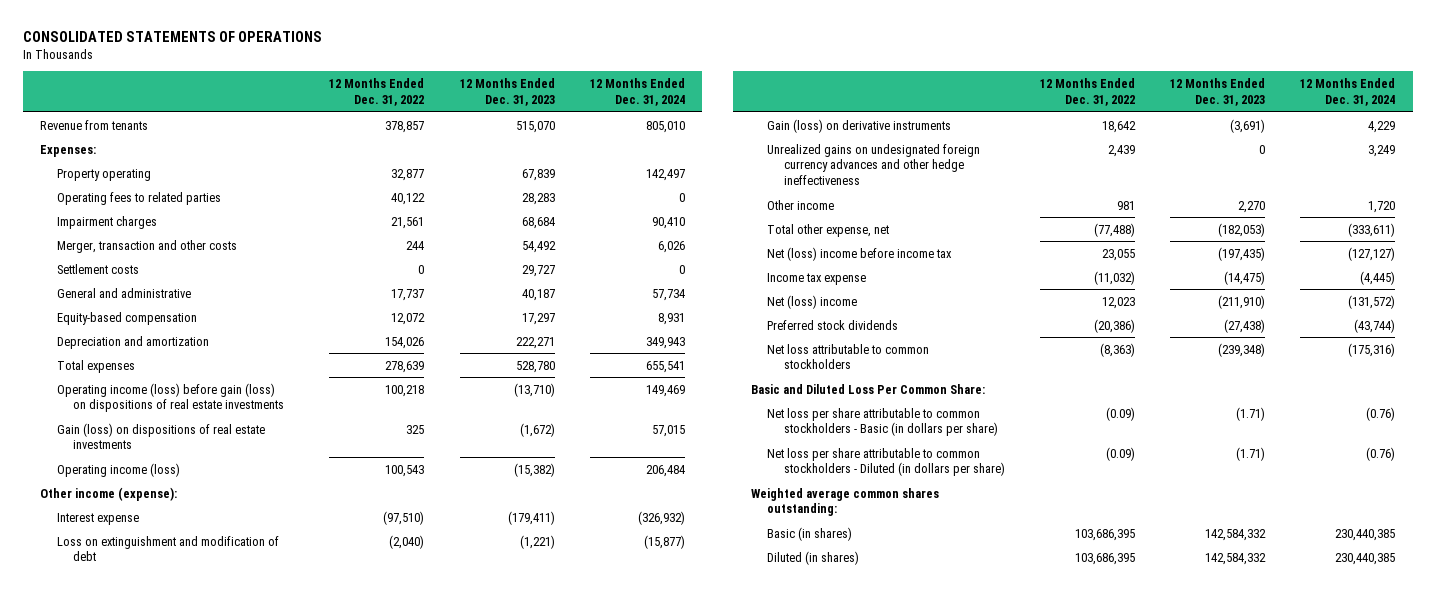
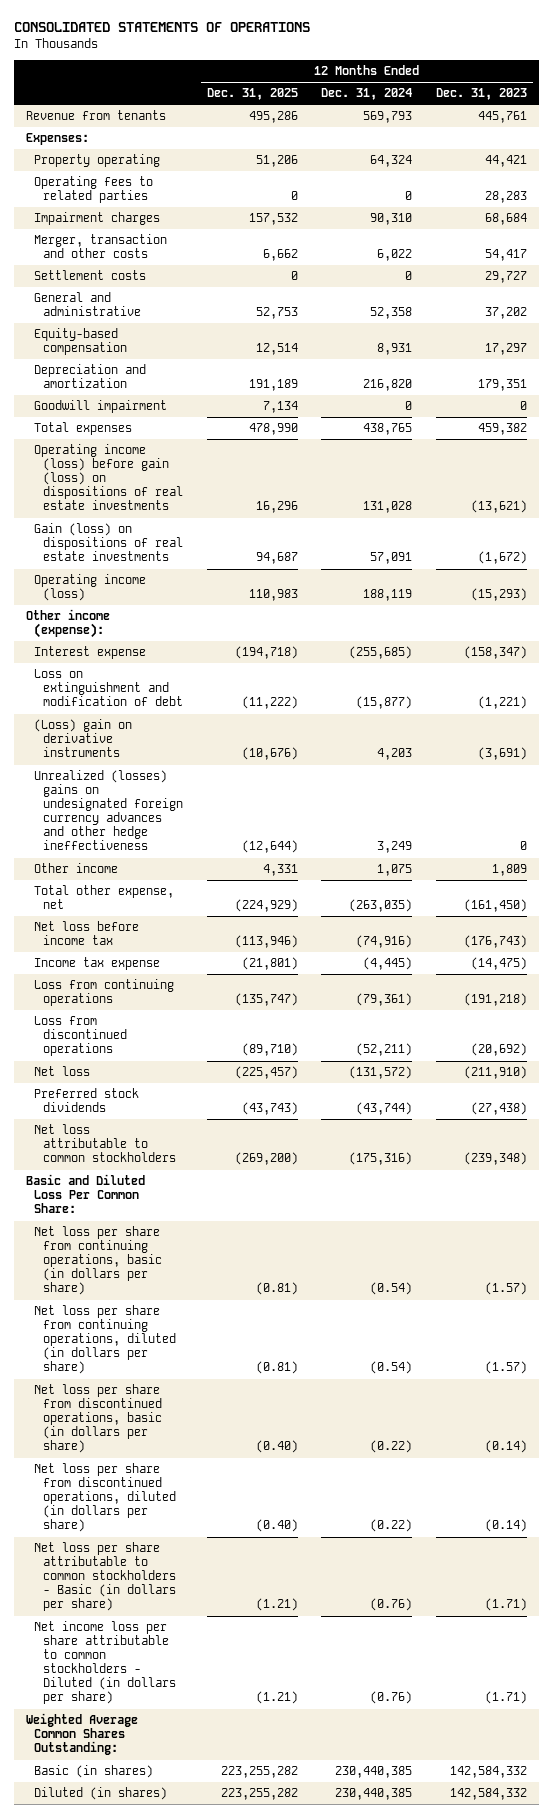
[329,78,425,106] 12 Months Ended Dec. 31, 2022 -> none
none -> [206,88,298,101] Dec. 31, 2025
[515,120,555,133] 515,070 -> [477,111,527,124] 445,761
[645,120,685,133] 805,010 -> [363,111,413,124] 569,793
[521,168,555,181] 67,839 -> [484,155,527,168] 44,421
[645,168,685,181] 142,497 -> [370,155,413,168] 64,324
[651,216,685,229] 90,410 -> [370,213,413,226] 90,310
[521,240,556,253] 54,492 -> [484,249,527,262] 54,417
[657,240,685,253] 6,026 -> [377,249,413,262] 6,022
[521,288,555,301] 40,187 -> [484,307,527,320] 37,202
[651,288,685,301] 57,734 -> [370,307,413,320] 52,358
[515,336,555,349] 222,271 -> [477,379,527,392] 179,351
[645,336,685,349] 349,943 -> [363,379,413,392] 216,820
none -> [34,400,168,414] Goodwill impairment
[515,360,555,373] 528,780 -> [477,423,527,436] 459,382
[645,360,685,373] 655,541 -> [363,423,413,436] 438,765
[513,382,555,397] (13,710) -> [470,500,527,514] (13,621)
[645,384,685,397] 149,469 -> [363,501,413,514] 131,028
[651,424,685,437] 57,015 -> [370,552,413,565] 57,091
[513,462,555,477] (15,382) -> [470,588,527,602] (15,293)
[645,464,685,477] 206,484 -> [363,589,413,602] 188,119
[507,510,555,525] (179,411) -> [463,646,527,660] (158,347)
[637,510,685,525] (326,932) -> [349,646,413,660] (255,685)
[767,118,952,133] Gain (loss) on derivative instruments -> [34,719,133,758] (Loss) gain on derivative instruments
[1368,120,1396,133] 4,229 -> [377,748,413,761] 4,203
[767,143,981,186] Unrealized gains on undesignated foreign currency advances and other hedge ineffectiveness -> [34,770,183,851] Unrealized (losses) gains on undesignated foreign currency advances and other hedge ineffectiveness
[1238,200,1266,213] 2,270 -> [491,864,527,877] 1,809
[1368,200,1396,213] 1,720 -> [377,864,413,877] 1,075
[1218,222,1266,237] (182,053) -> [463,899,527,913] (161,450)
[1348,222,1396,237] (333,611) -> [349,899,413,913] (263,035)
[767,246,953,261] Net (loss) income before income tax -> [34,921,140,946] Net loss before income tax
[1218,246,1266,261] (197,435) -> [463,935,527,949] (176,743)
[1348,246,1396,261] (127,127) -> [356,935,413,949] (74,916)
none -> [34,979,175,1007] Loss from continuing operations
none -> [34,1016,127,1057] Loss from discontinued operations
[767,294,858,309] Net (loss) income -> [34,1066,91,1077] Net loss
none -> [34,1226,162,1296] Net loss per share from continuing operations, basic (in dollars per share)
none -> [34,1305,176,1375] Net loss per share from continuing operations, diluted (in dollars per share)
none -> [34,1384,162,1454] Net loss per share from discontinued operations, basic (in dollars per share)
none -> [34,1463,176,1533] Net loss per share from discontinued operations, diluted (in dollars per share)
[767,447,1006,477] Net loss per share attributable to common stockholders - Diluted (in dollars per share) -> [34,1621,176,1705] Net income loss per share attributable to common stockholders - Diluted (in dollars per share)
[750,487,939,517] Weighted average common shares outstanding: -> [25,1713,138,1756] Weighted Average Common Shares Outstanding:

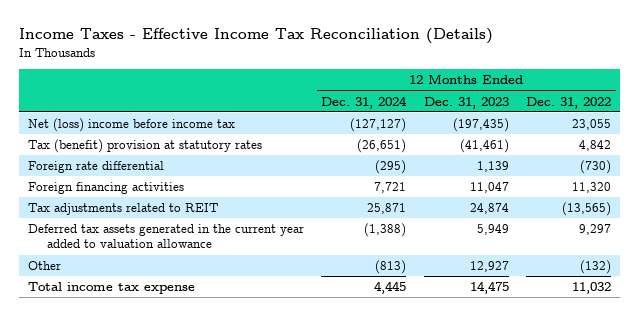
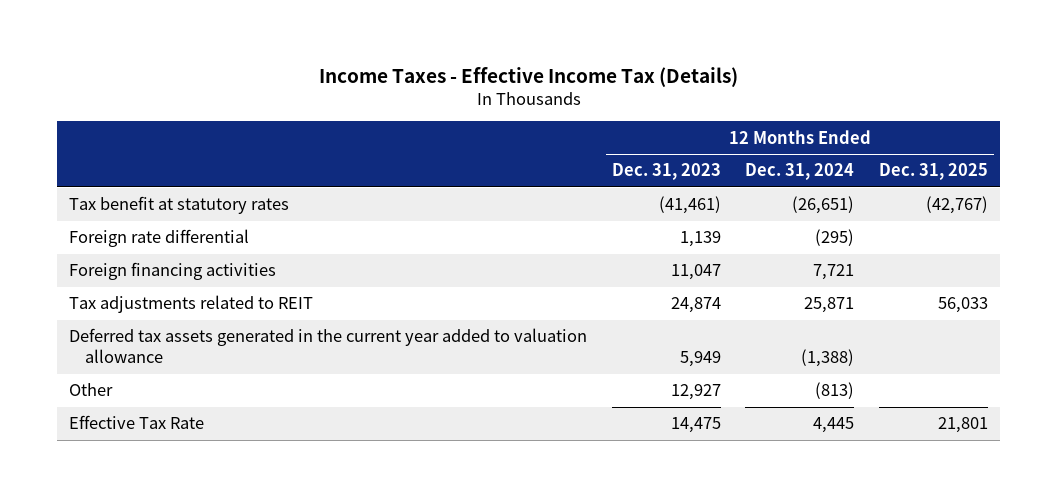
[19,28,494,45] Income Taxes - Effective Income Tax Reconciliation (Details) -> [318,66,738,87] Income Taxes - Effective Income Tax (Details)
[526,96,612,109] Dec. 31, 2022 -> none
none -> [879,163,989,181] Dec. 31, 2025
[27,117,235,132] Net (loss) income before income tax -> none
[27,138,262,153] Tax (benefit) provision at statutory rates -> [69,196,290,215] Tax benefit at statutory rates
[27,281,195,294] Total income tax expense -> [69,415,205,430] Effective Tax Rate

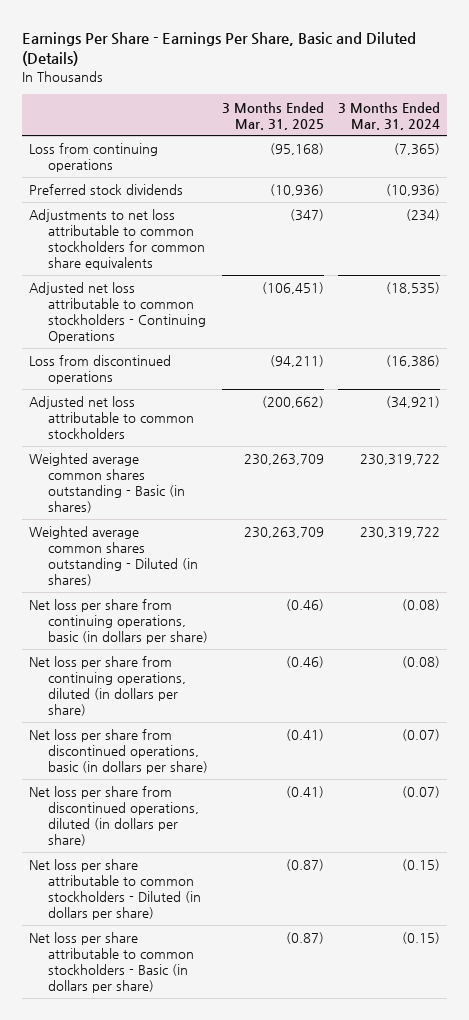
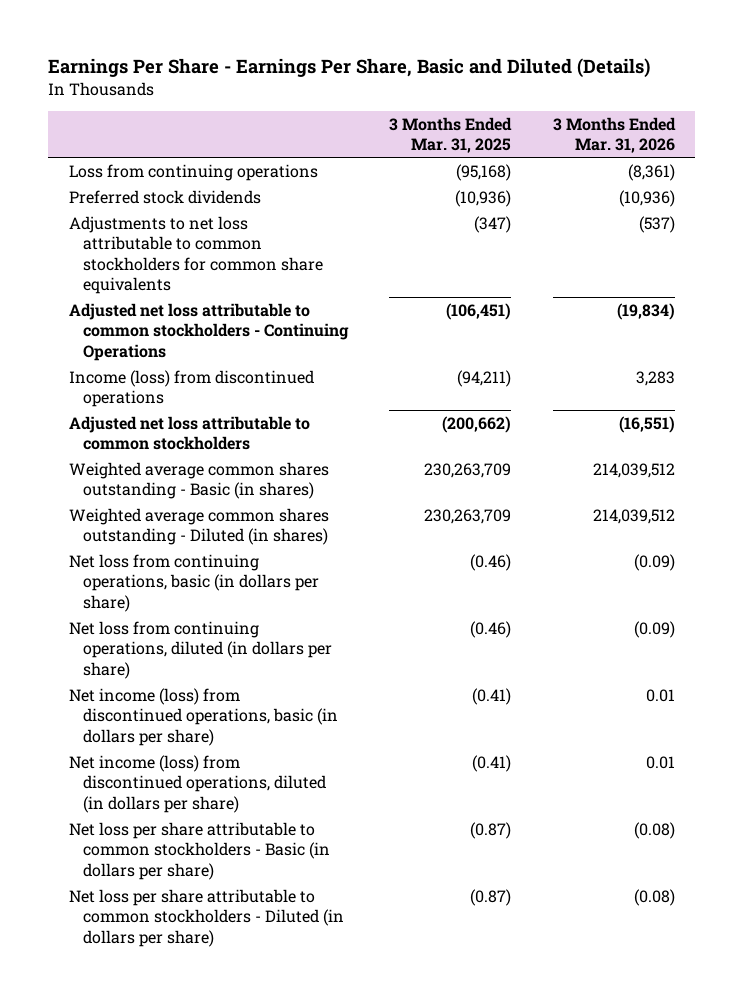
[337,101,440,130] 3 Months Ended Mar. 31, 2024 -> none
none -> [552,116,676,154] 3 Months Ended Mar. 31, 2026
[29,355,172,385] Loss from discontinued operations -> [68,369,314,408] Income (loss) from discontinued operations
[29,599,209,645] Net loss per share from continuing operations, basic (in dollars per share) -> [68,553,319,612] Net loss from continuing operations, basic (in dollars per share)
[29,656,187,717] Net loss per share from continuing operations, diluted (in dollars per share) -> [68,620,332,679] Net loss from continuing operations, diluted (in dollars per share)
[29,729,209,775] Net loss per share from discontinued operations, basic (in dollars per share) -> [68,687,338,746] Net income (loss) from discontinued operations, basic (in dollars per share)
[29,786,200,847] Net loss per share from discontinued operations, diluted (in dollars per share) -> [68,754,326,813] Net income (loss) from discontinued operations, diluted (in dollars per share)
[29,859,202,921] Net loss per share attributable to common stockholders - Diluted (in dollars per share) -> [68,888,344,947] Net loss per share attributable to common stockholders - Diluted (in dollars per share)

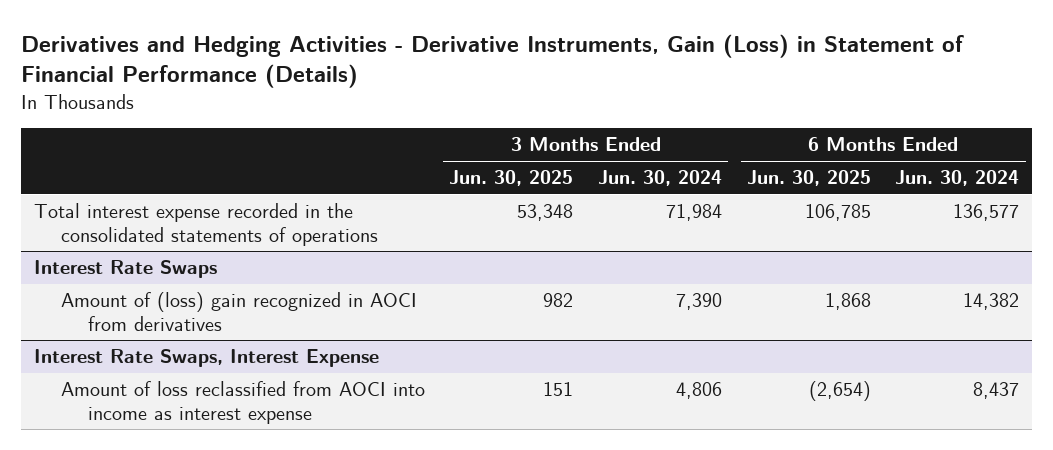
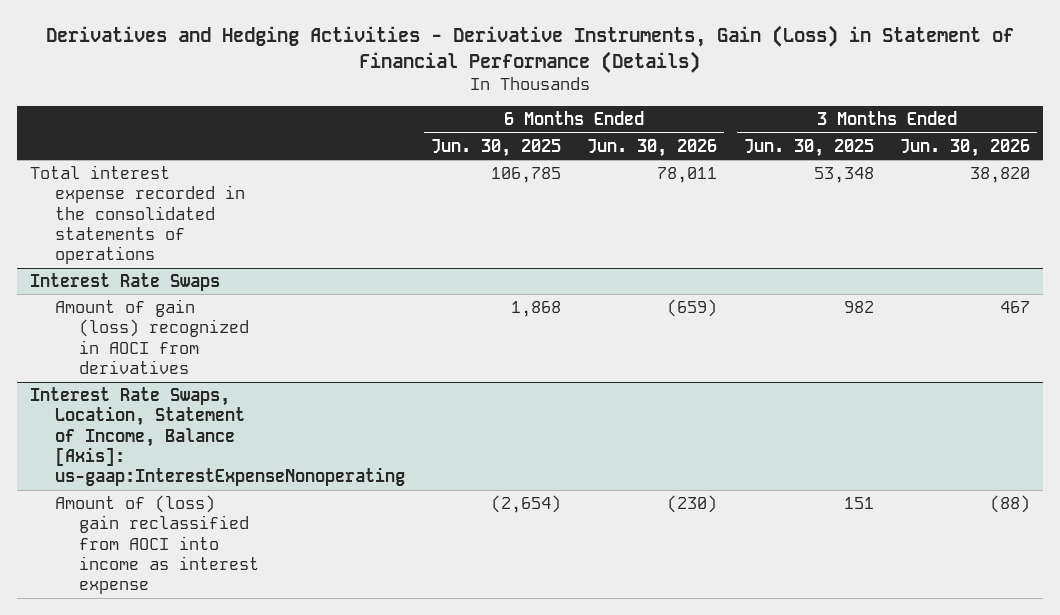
[598,170,723,187] Jun. 30, 2024 -> none
[895,170,1020,187] Jun. 30, 2024 -> none
none -> [587,138,718,157] Jun. 30, 2026
none -> [900,138,1031,157] Jun. 30, 2026
[33,349,379,368] Interest Rate Swaps, Interest Expense -> none
[60,292,417,331] Amount of (loss) gain recognized in AOCI from derivatives -> [54,298,250,375] Amount of gain (loss) recognized in AOCI from derivatives
none -> [30,386,405,487] Interest Rate Swaps, Location, Statement of Income, Balance [Axis]: us-gaap:InterestExpenseNonoperating
[60,381,425,424] Amount of loss reclassified from AOCI into income as interest expense -> [54,494,260,595] Amount of (loss) gain reclassified from AOCI into income as interest expense

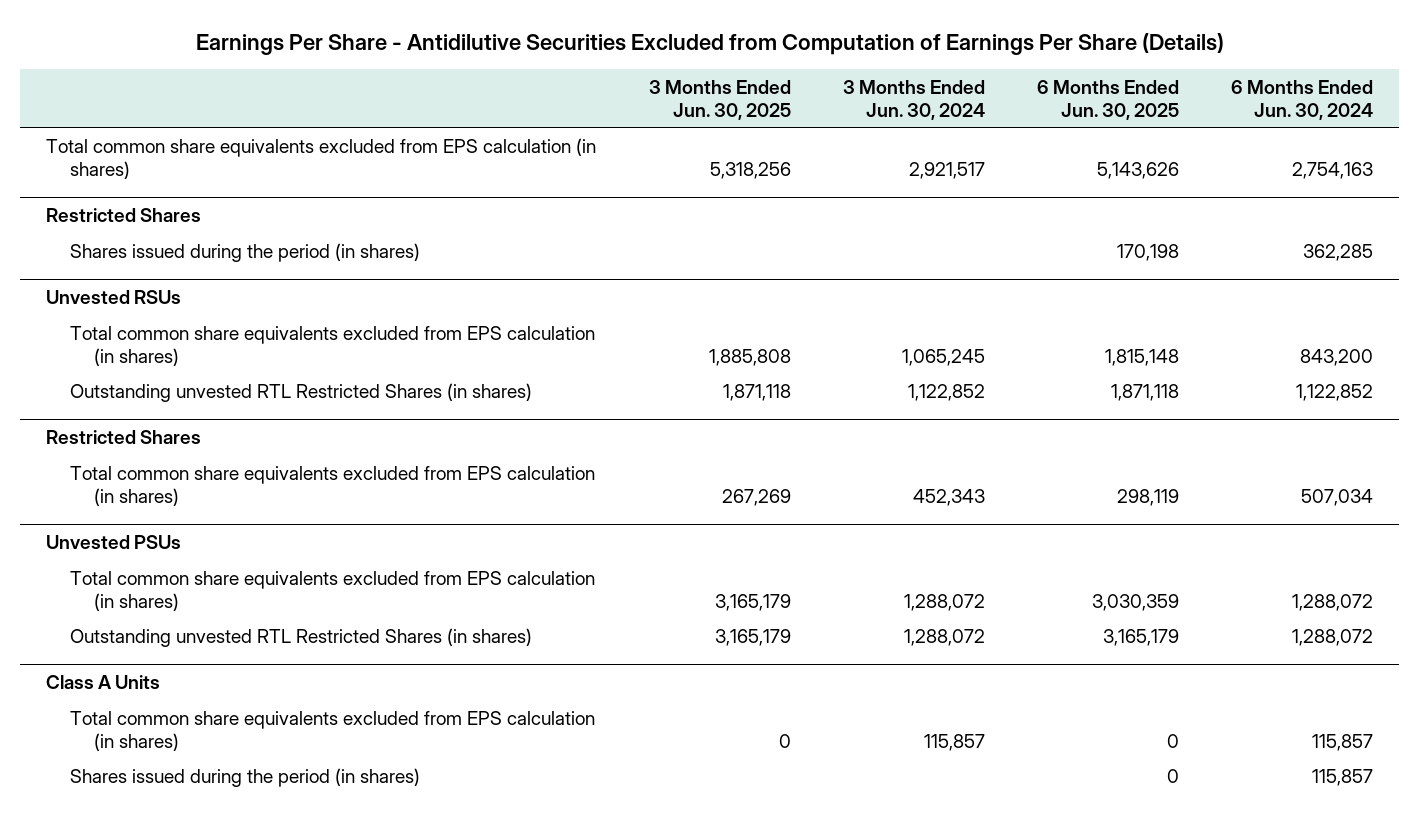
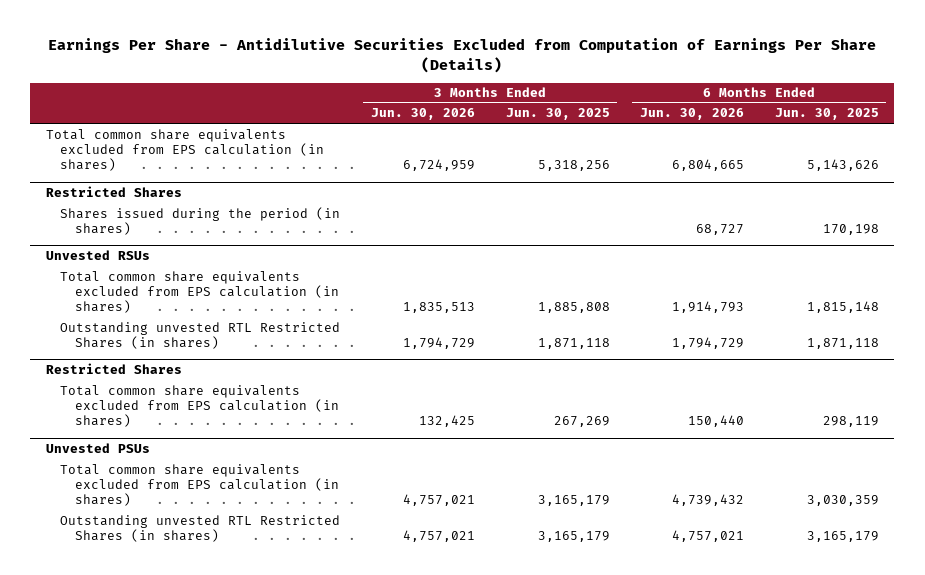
[842,79,985,120] 3 Months Ended Jun. 30, 2024 -> none
[1230,79,1373,120] 6 Months Ended Jun. 30, 2024 -> none
none -> [370,108,475,121] Jun. 30, 2026
none -> [640,108,745,121] Jun. 30, 2026
[46,675,161,690] Class A Units -> none
[69,710,595,751] Total common share equivalents excluded from EPS calculation (in shares) -> none
[69,767,420,787] Shares issued during the period (in shares) -> none

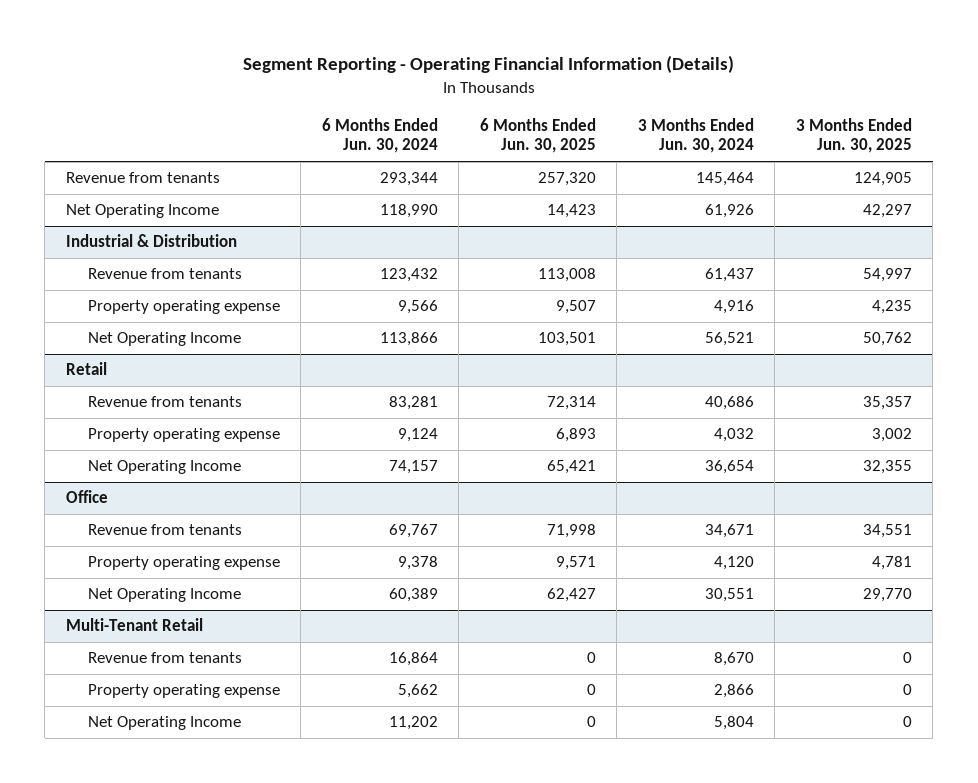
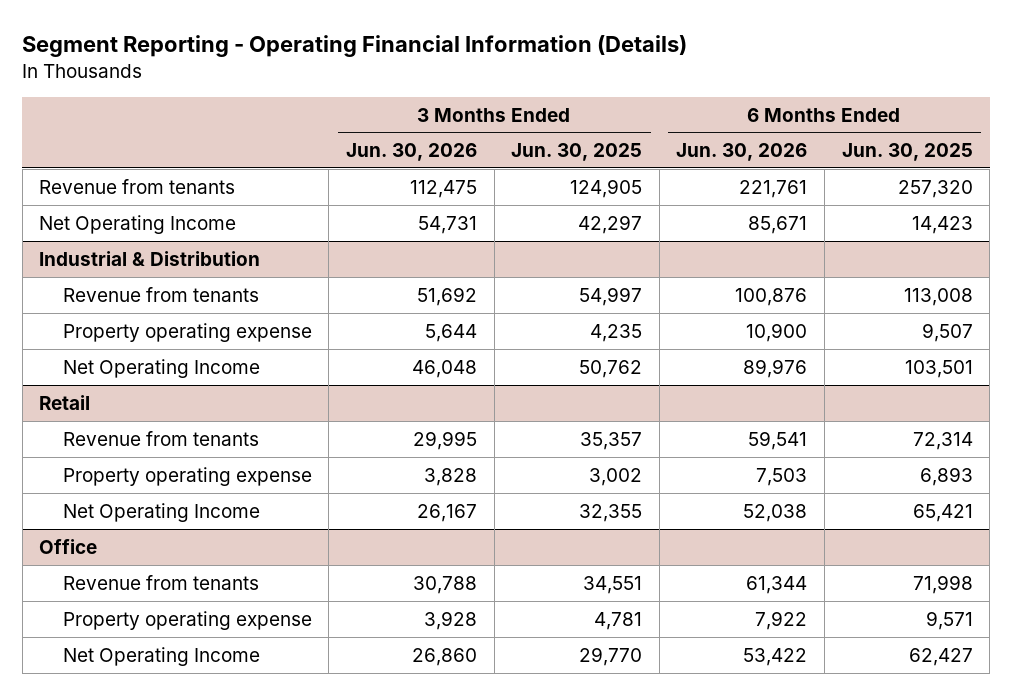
[321,117,438,154] 6 Months Ended Jun. 30, 2024 -> none
[637,117,754,154] 3 Months Ended Jun. 30, 2024 -> none
none -> [346,143,478,162] Jun. 30, 2026
none -> [676,143,808,162] Jun. 30, 2026
[65,618,203,632] Multi-Tenant Retail -> none
[87,652,242,664] Revenue from tenants -> none
[87,684,280,699] Property operating expense -> none
[87,716,241,731] Net Operating Income -> none

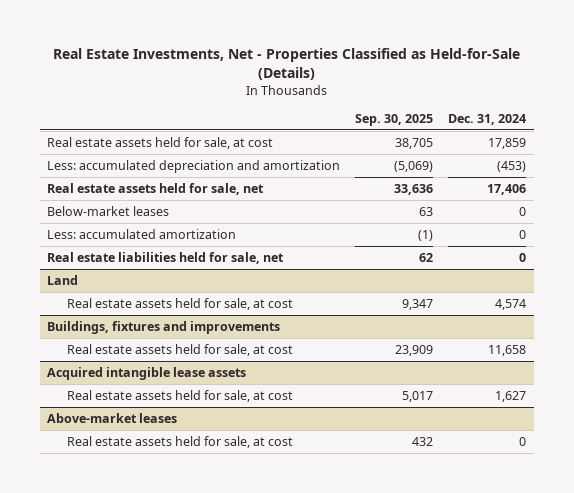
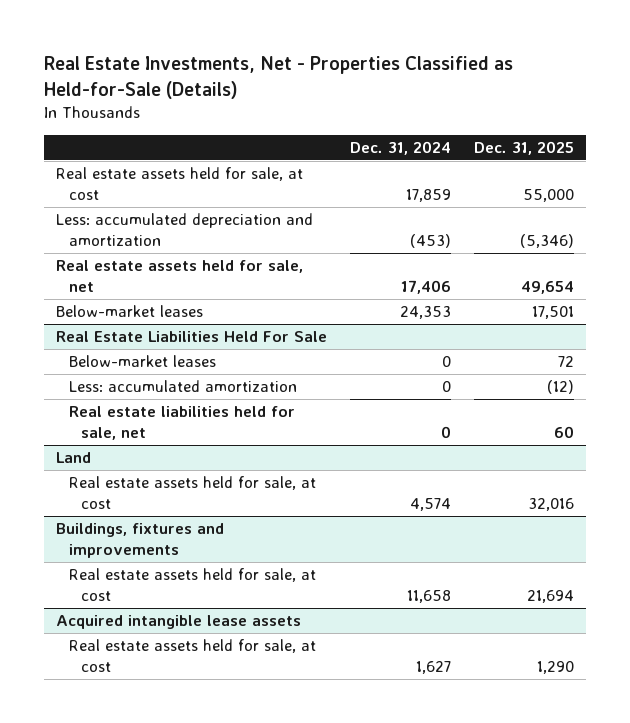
[355,113,434,126] Sep. 30, 2025 -> none
none -> [474,140,575,155] Dec. 31, 2025
none -> [55,305,203,318] Below-market leases
none -> [55,331,327,343] Real Estate Liabilities Held For Sale
[47,412,178,423] Above-market leases -> none
[66,435,293,448] Real estate assets held for sale, at cost -> none

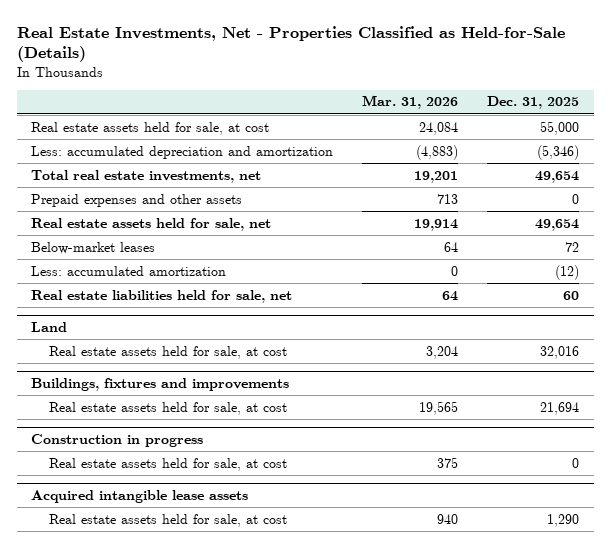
[350,140,452,155] Dec. 31, 2024 -> none
none -> [362,95,459,110] Mar. 31, 2026
none -> [31,169,262,183] Total real estate investments, net
none -> [31,193,243,207] Prepaid expenses and other assets
[55,305,203,318] Below-market leases -> none
[55,331,327,343] Real Estate Liabilities Held For Sale -> none
none -> [31,434,204,448] Construction in progress
none -> [49,457,288,471] Real estate assets held for sale, at cost

